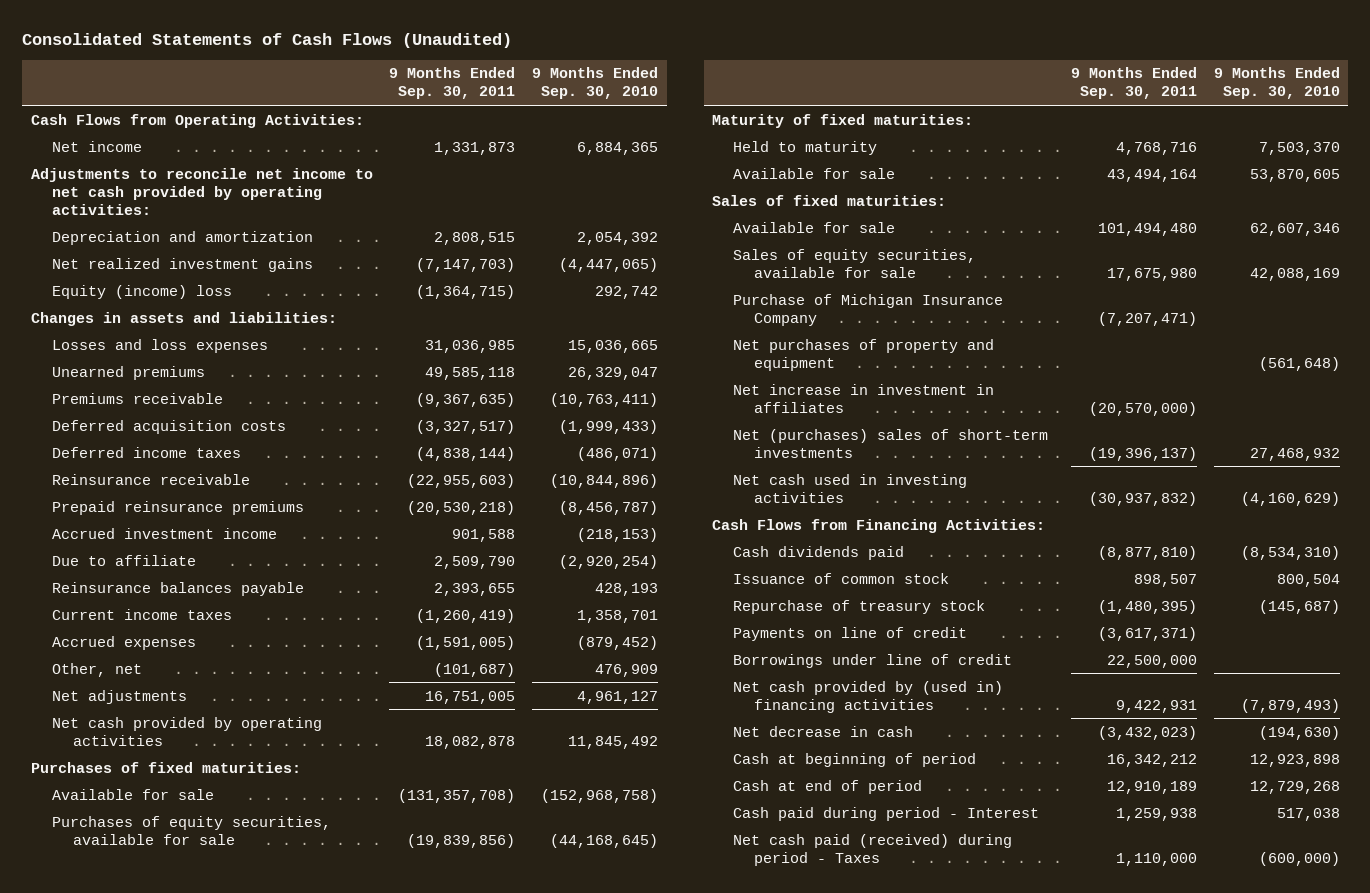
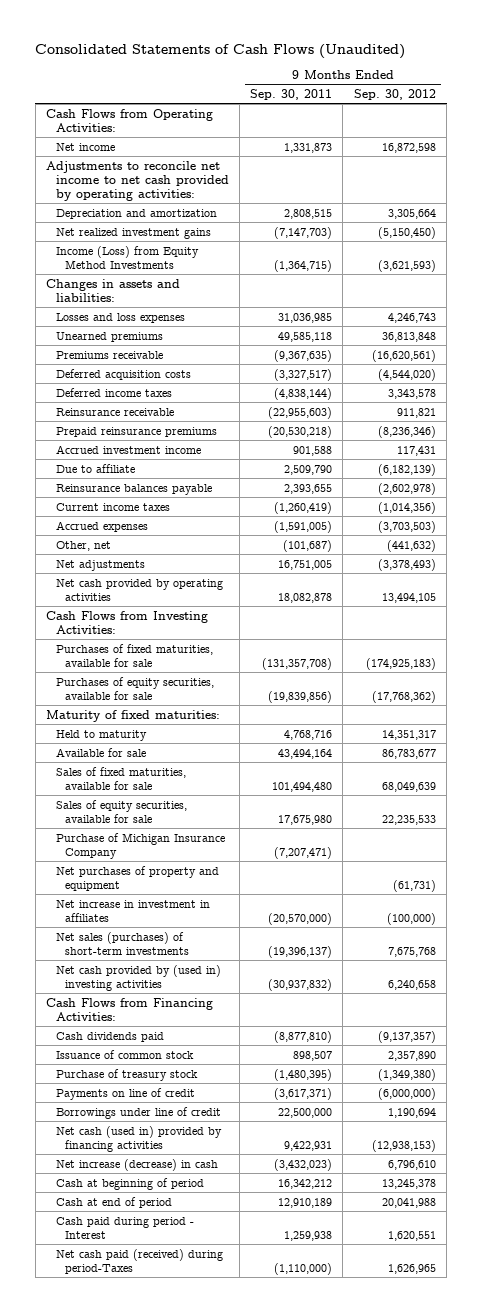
[532,67,659,100] 9 Months Ended Sep. 30, 2010 -> none
none -> [353,88,436,100] Sep. 30, 2012
[51,284,232,299] Equity (income) loss -> [55,245,199,269] Income (Loss) from Equity Method Investments
[30,761,301,773] Purchases of fixed maturities: -> none
none -> [46,610,209,634] Cash Flows from Investing Activities:
[51,788,214,800] Available for sale -> [55,643,213,667] Purchases of fixed maturities, available for sale
[712,194,947,206] Sales of fixed maturities: -> none
[733,221,896,233] Available for sale -> [55,766,186,790] Sales of fixed maturities, available for sale
[733,428,1049,458] Net (purchases) sales of short-term investments -> [55,931,189,955] Net sales (purchases) of short-term investments
[733,473,968,503] Net cash used in investing activities -> [55,964,221,991] Net cash provided by (used in) investing activities
[733,599,986,614] Repurchase of treasury stock -> [55,1068,198,1081] Purchase of treasury stock
[733,680,1004,713] Net cash provided by (used in) financing activities -> [55,1125,222,1152] Net cash (used in) provided by financing activities
[733,725,914,737] Net decrease in cash -> [55,1158,218,1171] Net increase (decrease) in cash
[733,833,1013,866] Net cash paid (received) during period - Taxes -> [55,1248,223,1274] Net cash paid (received) during period-Taxes
[1115,852,1197,866] 1,110,000 -> [274,1262,333,1275] (1,110,000)

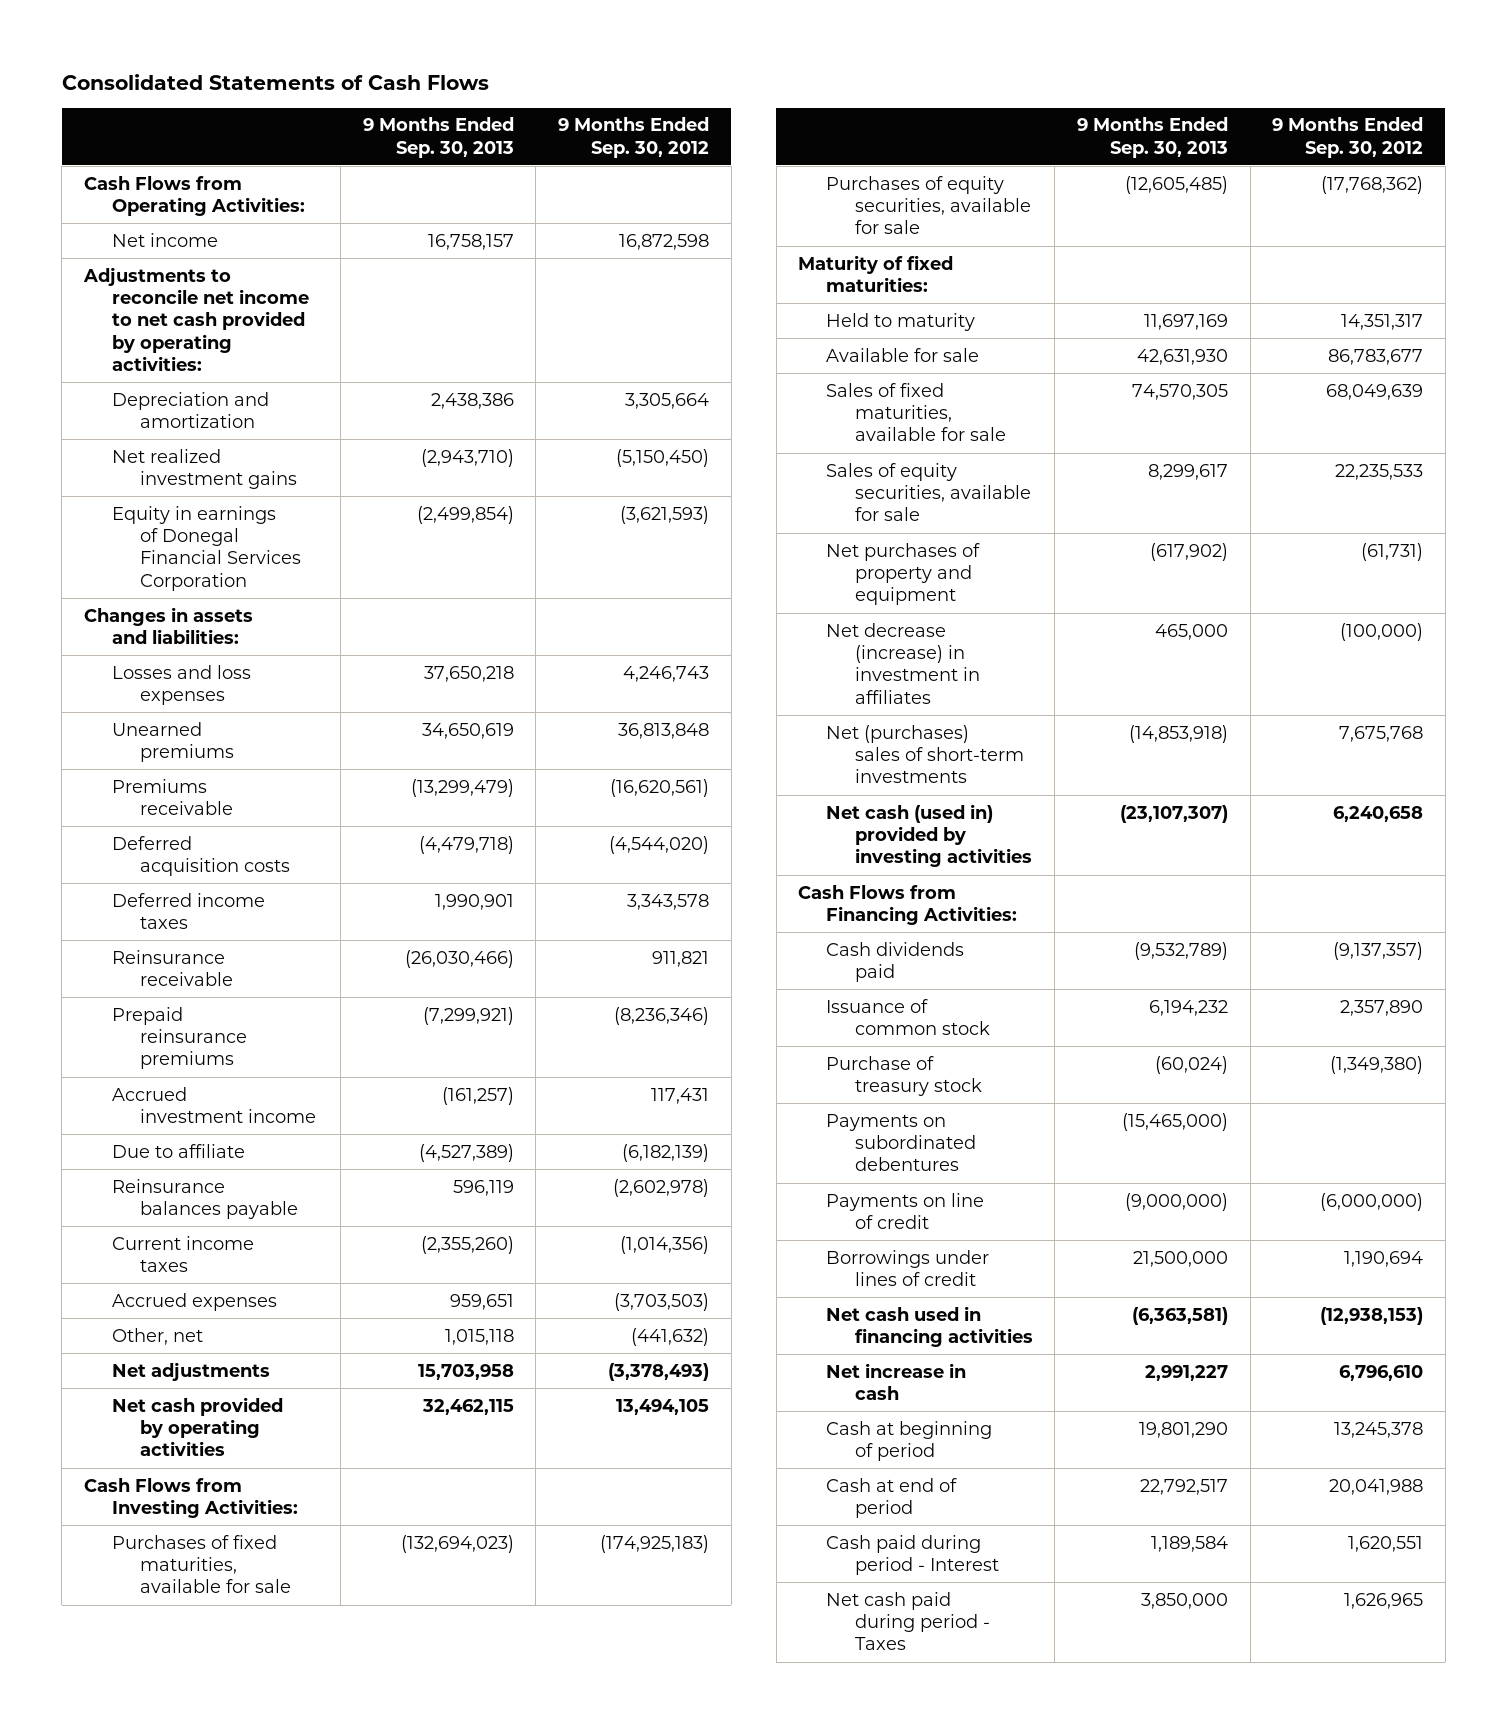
[35,43,406,59] Consolidated Statements of Cash Flows (Unaudited) -> [61,73,489,90] Consolidated Statements of Cash Flows
[250,88,333,100] Sep. 30, 2011 -> none
none -> [362,117,514,158] 9 Months Ended Sep. 30, 2013
[55,245,199,269] Income (Loss) from Equity Method Investments -> [112,505,302,591] Equity in earnings of Donegal Financial Services Corporation
[55,832,225,859] Purchase of Michigan Insurance Company -> none
[55,899,210,922] Net increase in investment in affiliates -> [826,622,980,704] Net decrease (increase) in investment in affiliates
[55,931,189,955] Net sales (purchases) of short-term investments -> [826,724,1024,784] Net (purchases) sales of short-term investments
[55,964,221,991] Net cash provided by (used in) investing activities -> [826,803,1032,868] Net cash (used in) provided by investing activities
none -> [826,1113,976,1172] Payments on subordinated debentures
[55,1106,221,1119] Borrowings under line of credit -> [826,1249,990,1287] Borrowings under lines of credit
[55,1125,222,1152] Net cash (used in) provided by financing activities -> [826,1305,1033,1348] Net cash used in financing activities
[55,1158,218,1171] Net increase (decrease) in cash -> [826,1362,967,1401] Net increase in cash
[55,1248,223,1274] Net cash paid (received) during period-Taxes -> [826,1591,990,1651] Net cash paid during period - Taxes

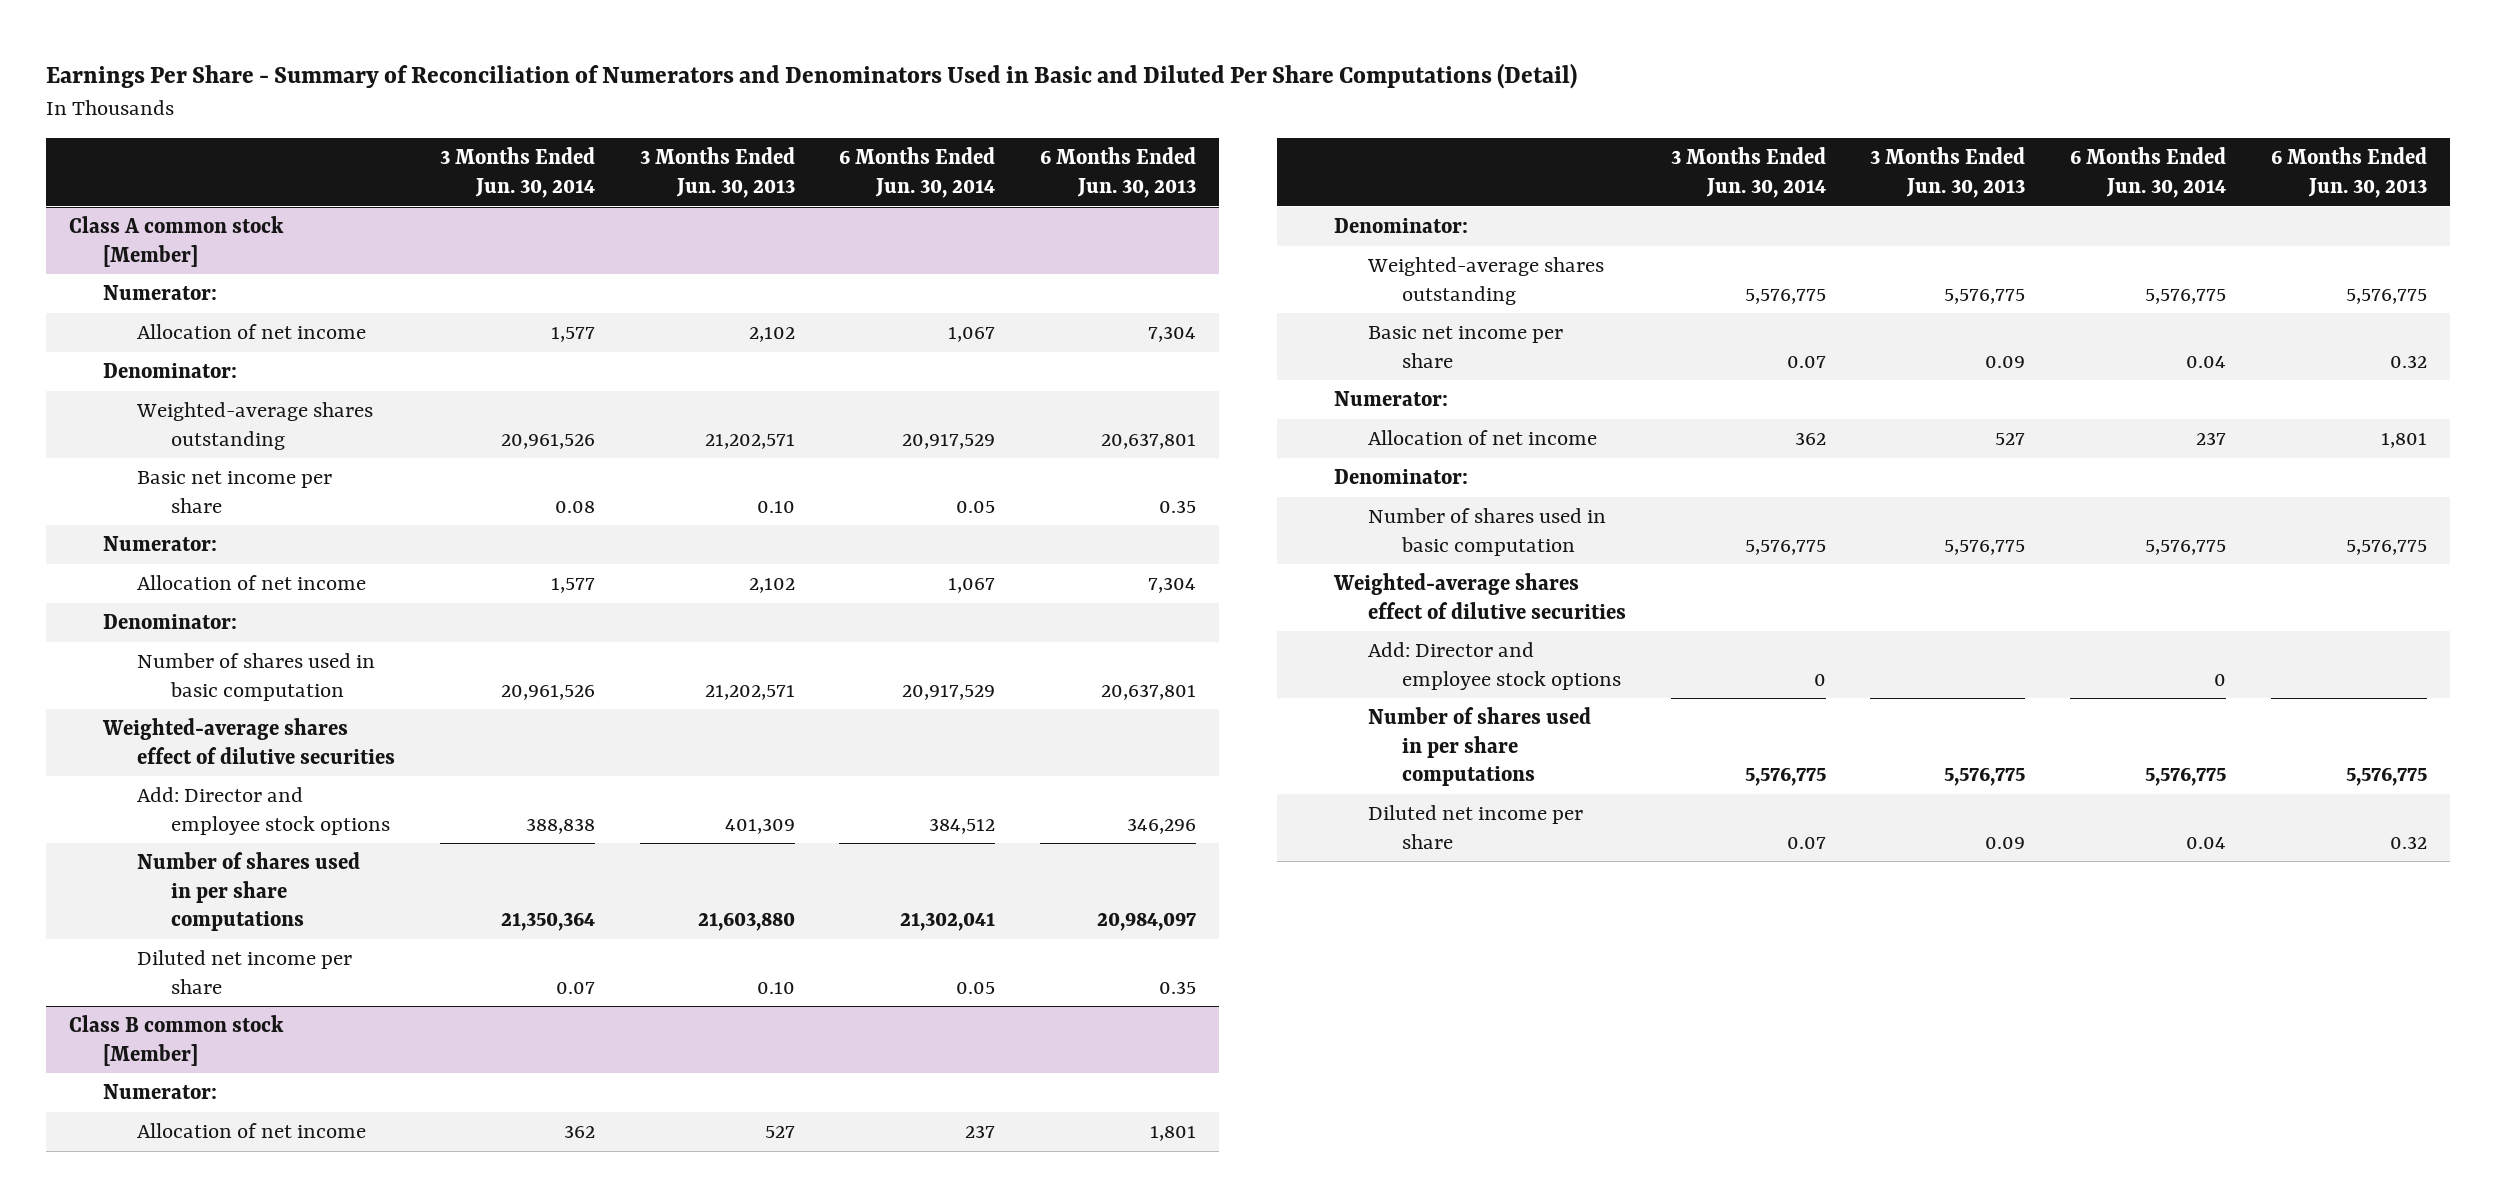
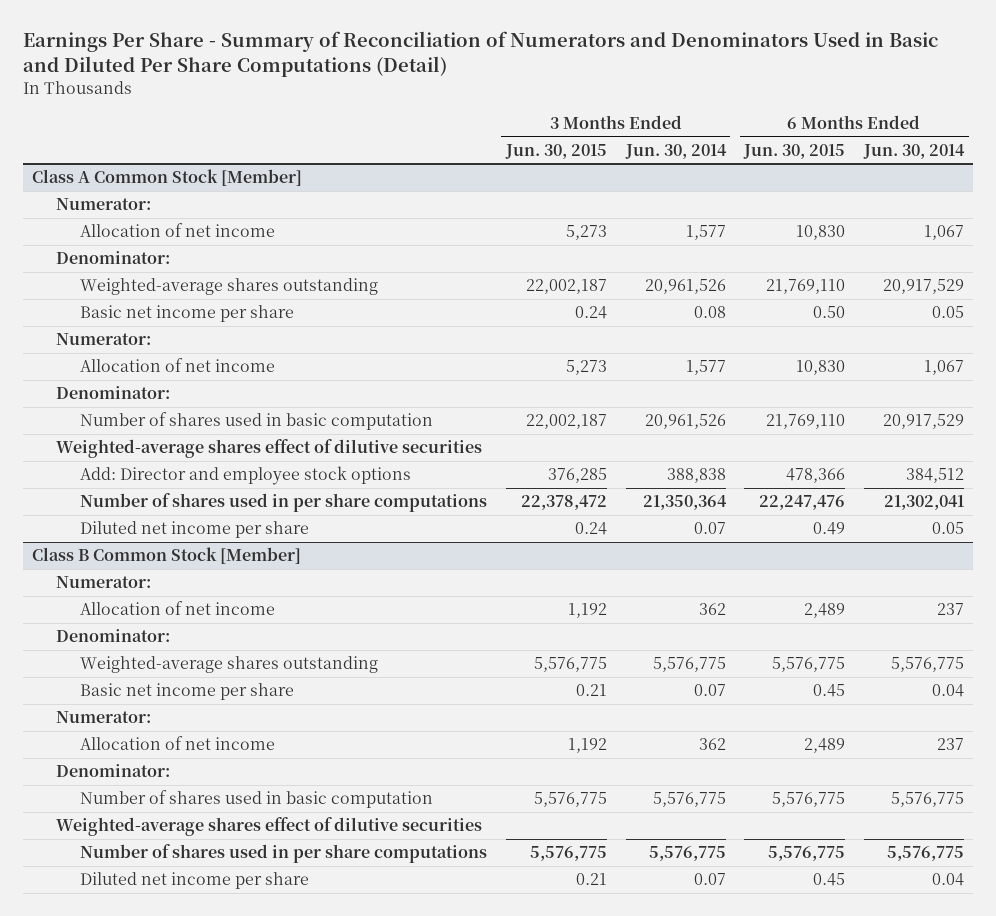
[639,147,795,198] 3 Months Ended Jun. 30, 2013 -> none
[1040,147,1197,198] 6 Months Ended Jun. 30, 2013 -> none
none -> [504,143,607,159] Jun. 30, 2015
none -> [743,143,846,159] Jun. 30, 2015
[68,216,284,267] Class A common stock [Member] -> [31,169,302,187] Class A Common Stock [Member]
[68,1015,284,1066] Class B common stock [Member] -> [31,547,301,565] Class B Common Stock [Member]
[1367,642,1621,690] Add: Director and employee stock options -> none

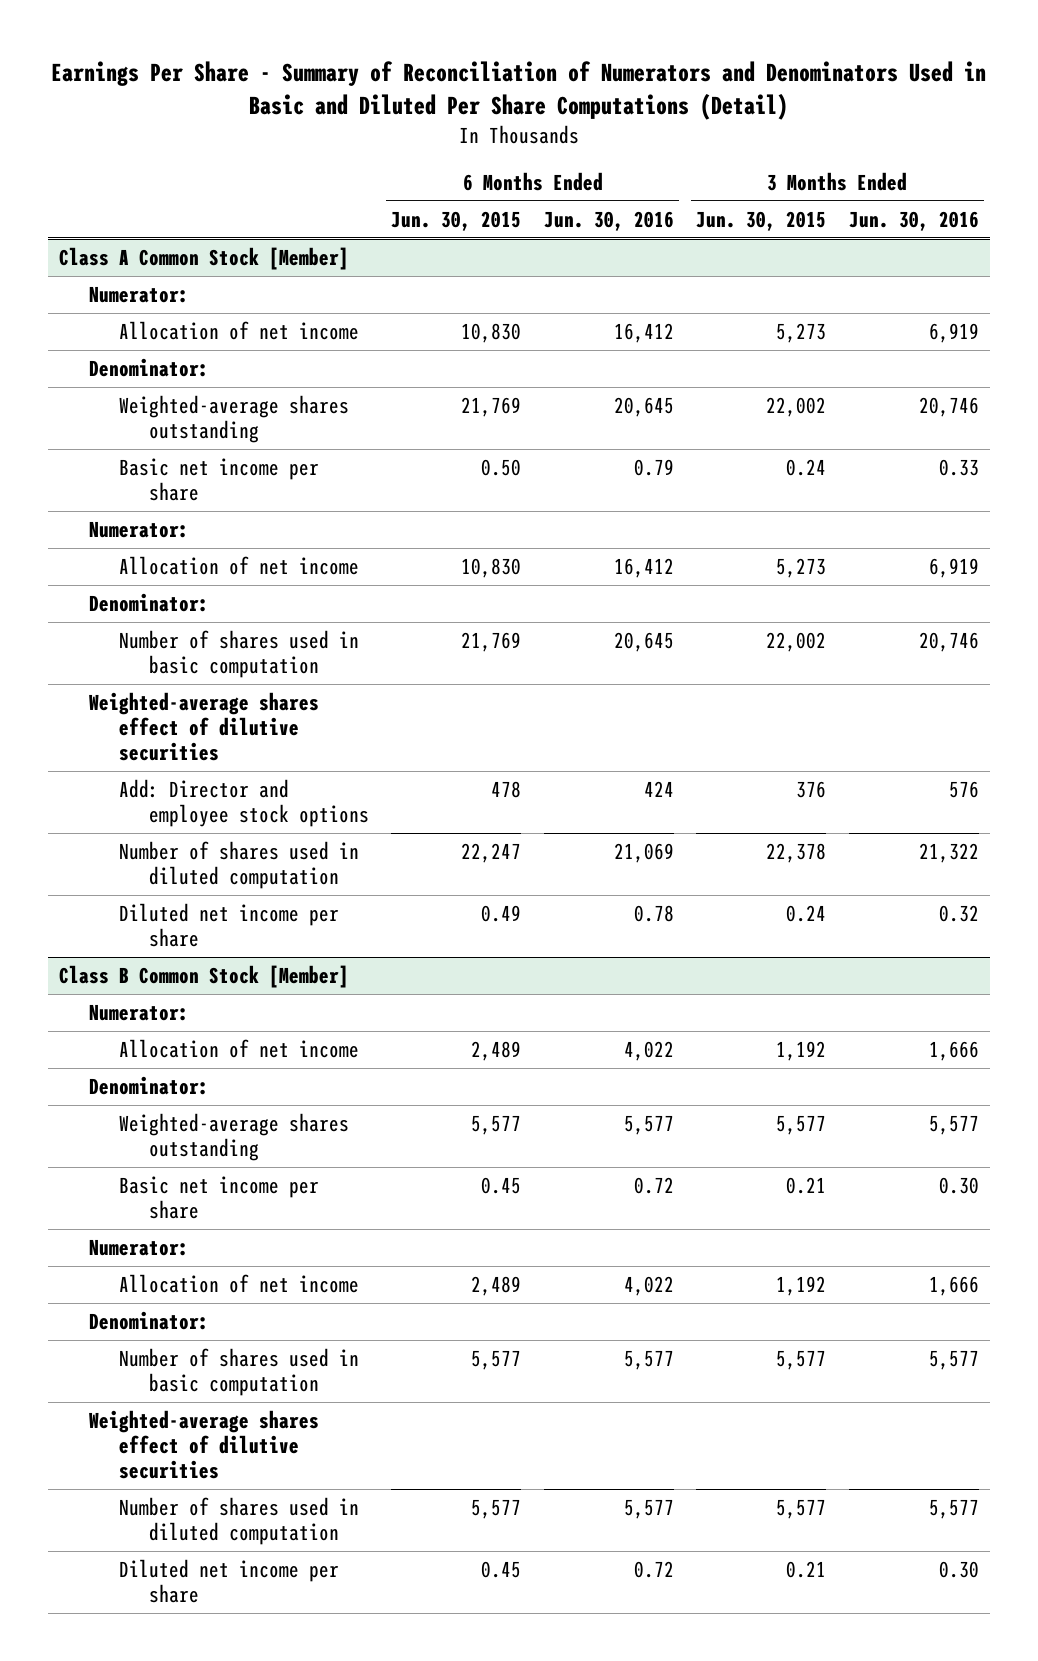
[624,143,727,159] Jun. 30, 2014 -> none
[863,143,966,159] Jun. 30, 2014 -> none
none -> [543,210,674,231] Jun. 30, 2016
none -> [848,210,979,231] Jun. 30, 2016
[525,279,607,295] 22,002,187 -> [766,396,827,417] 22,002
[766,279,846,295] 21,769,110 -> [461,396,522,417] 21,769
[525,414,607,430] 22,002,187 -> [766,631,827,652] 22,002
[766,414,846,430] 21,769,110 -> [461,631,522,652] 21,769
[547,468,607,484] 376,285 -> [796,780,827,798] 376
[786,468,846,484] 478,366 -> [491,780,522,798] 478
[80,493,488,513] Number of shares used in per share computations -> [118,840,359,889] Number of shares used in diluted computation
[520,495,607,511] 22,378,472 -> [766,842,827,863] 22,378
[759,495,846,511] 22,247,476 -> [461,842,522,863] 22,247
[533,657,607,673] 5,576,775 -> [776,1114,827,1135] 5,577
[772,657,846,673] 5,576,775 -> [471,1114,522,1135] 5,577
[533,792,607,808] 5,576,775 -> [776,1349,827,1370] 5,577
[772,792,846,808] 5,576,775 -> [471,1349,522,1370] 5,577
[80,844,488,864] Number of shares used in per share computations -> [118,1496,359,1545] Number of shares used in diluted computation
[529,846,607,862] 5,576,775 -> [776,1498,827,1519] 5,577
[768,846,846,862] 5,576,775 -> [471,1498,522,1519] 5,577

